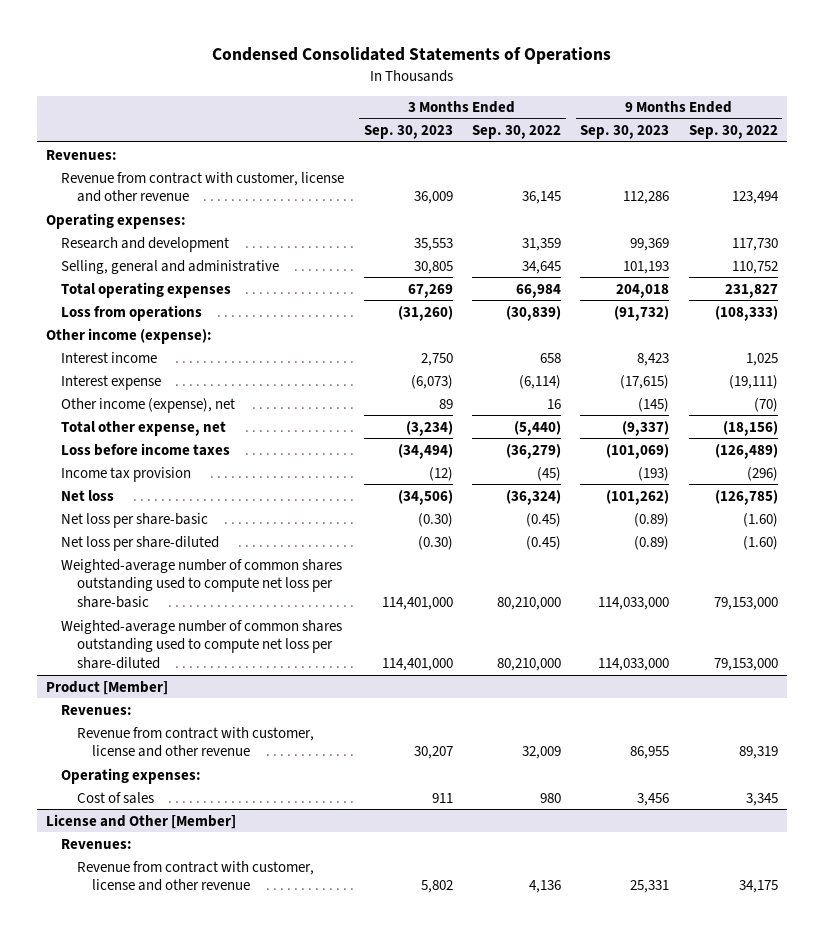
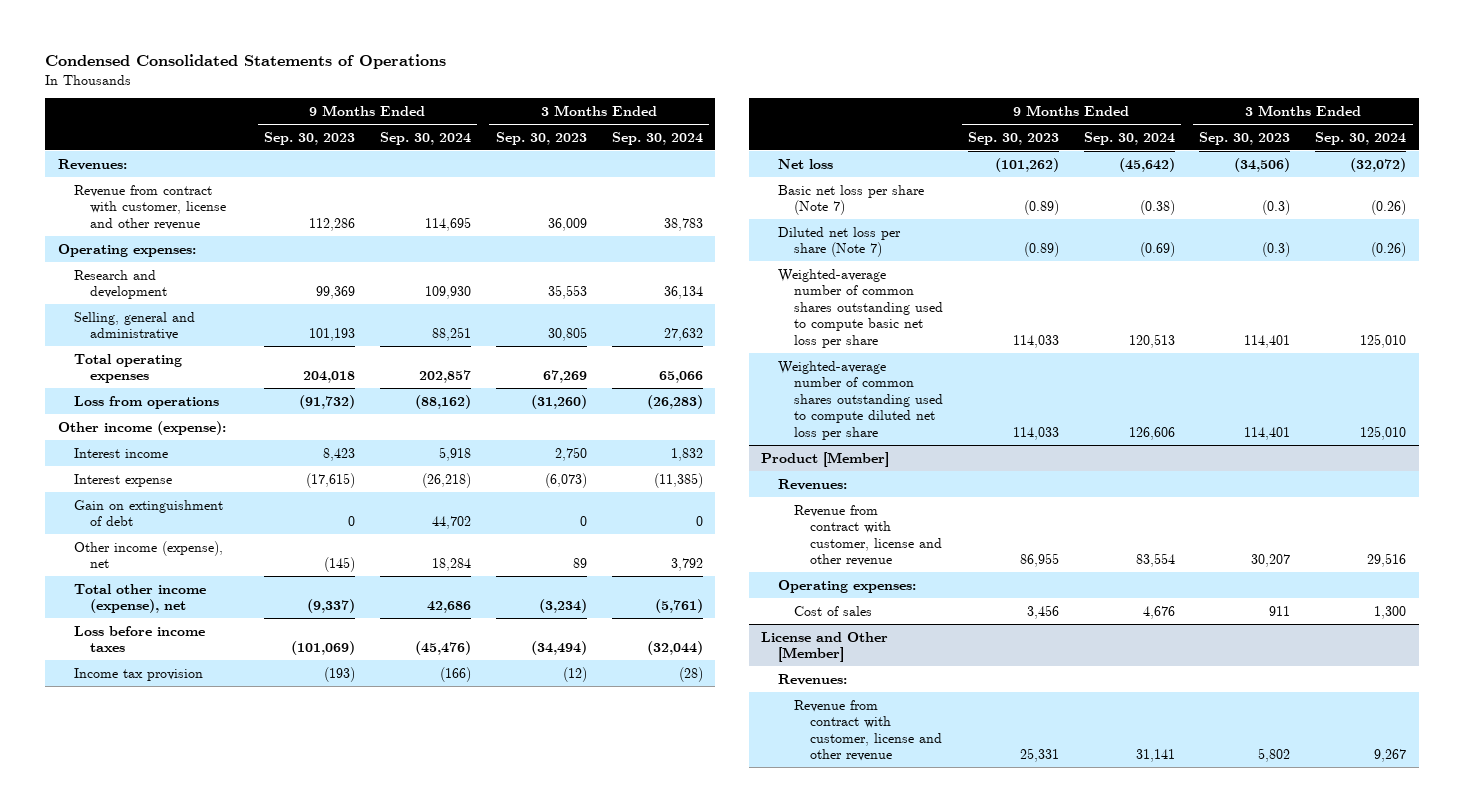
[472,125,562,140] Sep. 30, 2022 -> none
[688,125,778,140] Sep. 30, 2022 -> none
none -> [379,131,471,145] Sep. 30, 2024
none -> [611,131,703,145] Sep. 30, 2024
none -> [73,499,223,527] Gain on extinguishment of debt
[61,420,227,436] Total other expense, net -> [73,583,206,614] Total other income (expense), net
[61,512,209,528] Net loss per share-basic -> [777,184,924,216] Basic net loss per share (Note 7)
[417,512,453,527] (0.30) -> [1262,200,1291,216] (0.3)
[61,535,220,551] Net loss per share-diluted -> [777,226,901,258] Diluted net loss per share (Note 7)
[417,535,453,550] (0.30) -> [1262,242,1291,258] (0.3)
[61,558,343,609] Weighted-average number of common shares outstanding used to compute net loss per share-basic -> [777,268,943,348] Weighted-average number of common shares outstanding used to compute basic net loss per share
[381,597,453,611] 114,401,000 -> [1244,334,1291,348] 114,401
[598,597,670,611] 114,033,000 -> [1012,334,1059,348] 114,033
[61,619,343,670] Weighted-average number of common shares outstanding used to compute net loss per share-diluted -> [777,360,943,440] Weighted-average number of common shares outstanding used to compute diluted net loss per share
[381,658,453,672] 114,401,000 -> [1244,426,1291,440] 114,401
[598,658,670,672] 114,033,000 -> [1012,426,1059,440] 114,033

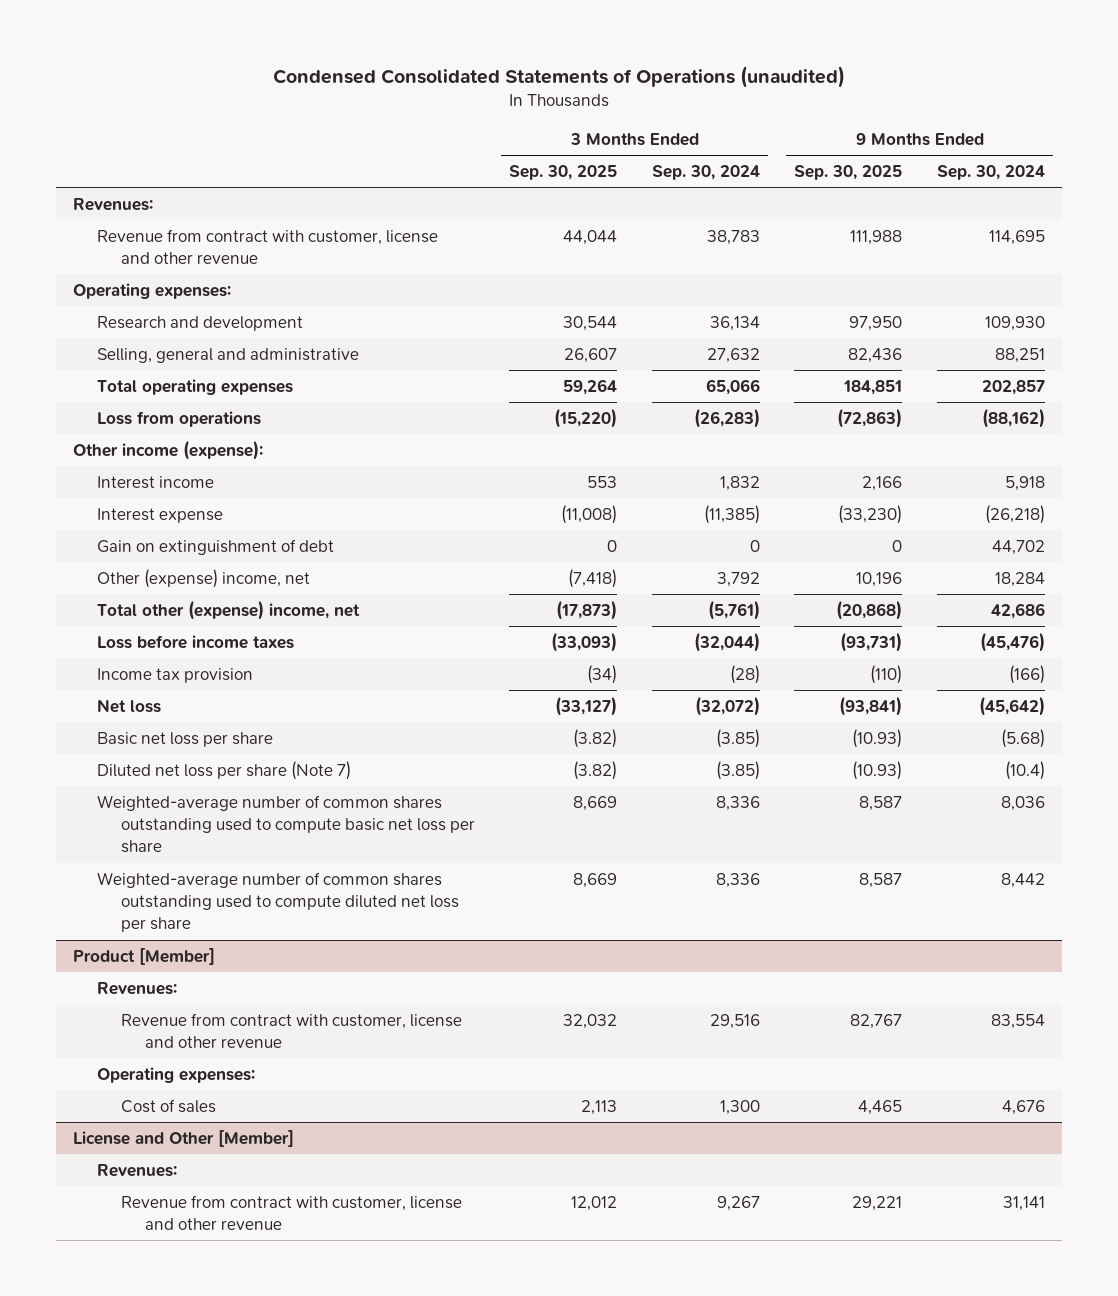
[45,54,447,70] Condensed Consolidated Statements of Operations -> [273,65,846,88] Condensed Consolidated Statements of Operations (unaudited)
[263,131,355,145] Sep. 30, 2023 -> none
[495,131,587,145] Sep. 30, 2023 -> none
none -> [509,165,618,181] Sep. 30, 2025
none -> [794,165,903,181] Sep. 30, 2025
[73,540,223,569] Other income (expense), net -> [97,568,311,588] Other (expense) income, net
[73,583,206,614] Total other income (expense), net -> [97,599,361,620] Total other (expense) income, net
[777,184,924,216] Basic net loss per share (Note 7) -> [97,731,274,747] Basic net loss per share
[1139,200,1175,216] (0.38) -> [1000,728,1045,748] (5.68)
[1371,200,1407,216] (0.26) -> [715,728,760,748] (3.85)
[1139,242,1175,258] (0.69) -> [1004,760,1045,780] (10.4)
[1371,242,1407,258] (0.26) -> [715,760,760,780] (3.85)
[1128,333,1175,348] 120,513 -> [1000,795,1045,811] 8,036
[1360,333,1407,348] 125,010 -> [715,795,760,811] 8,336
[1128,426,1175,440] 126,606 -> [1000,872,1045,888] 8,442
[1360,425,1407,440] 125,010 -> [715,872,760,888] 8,336

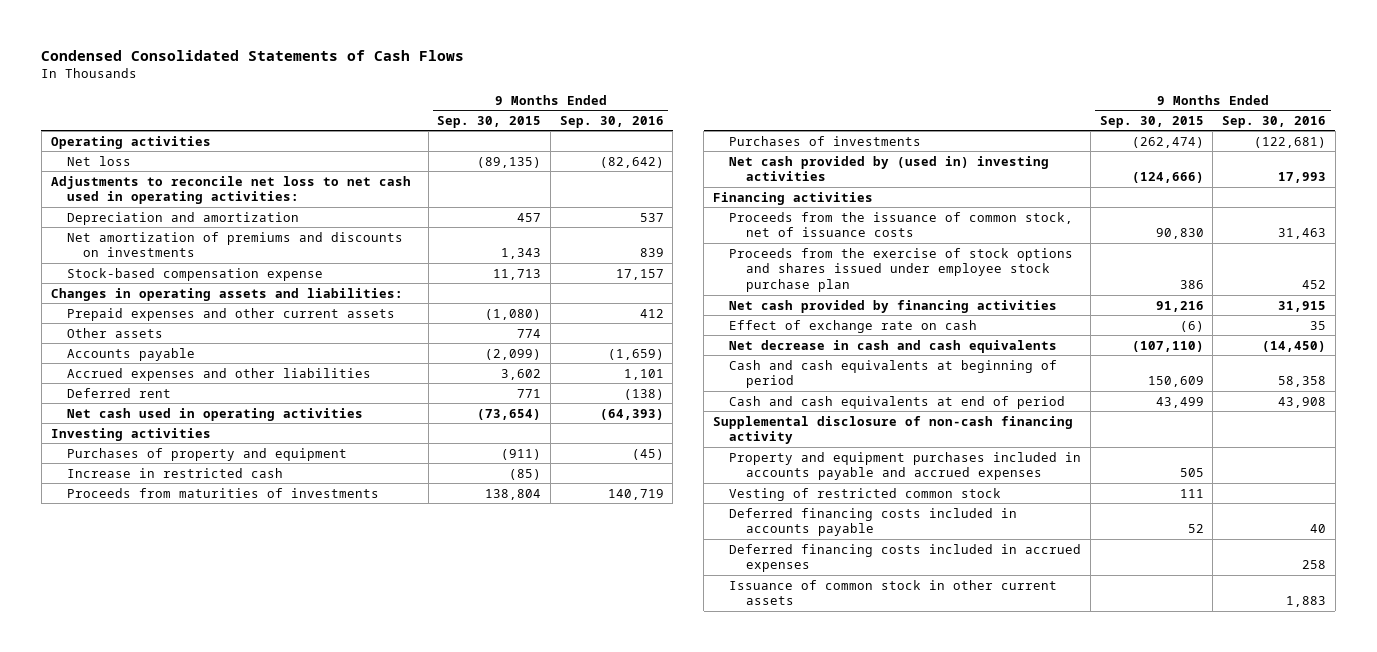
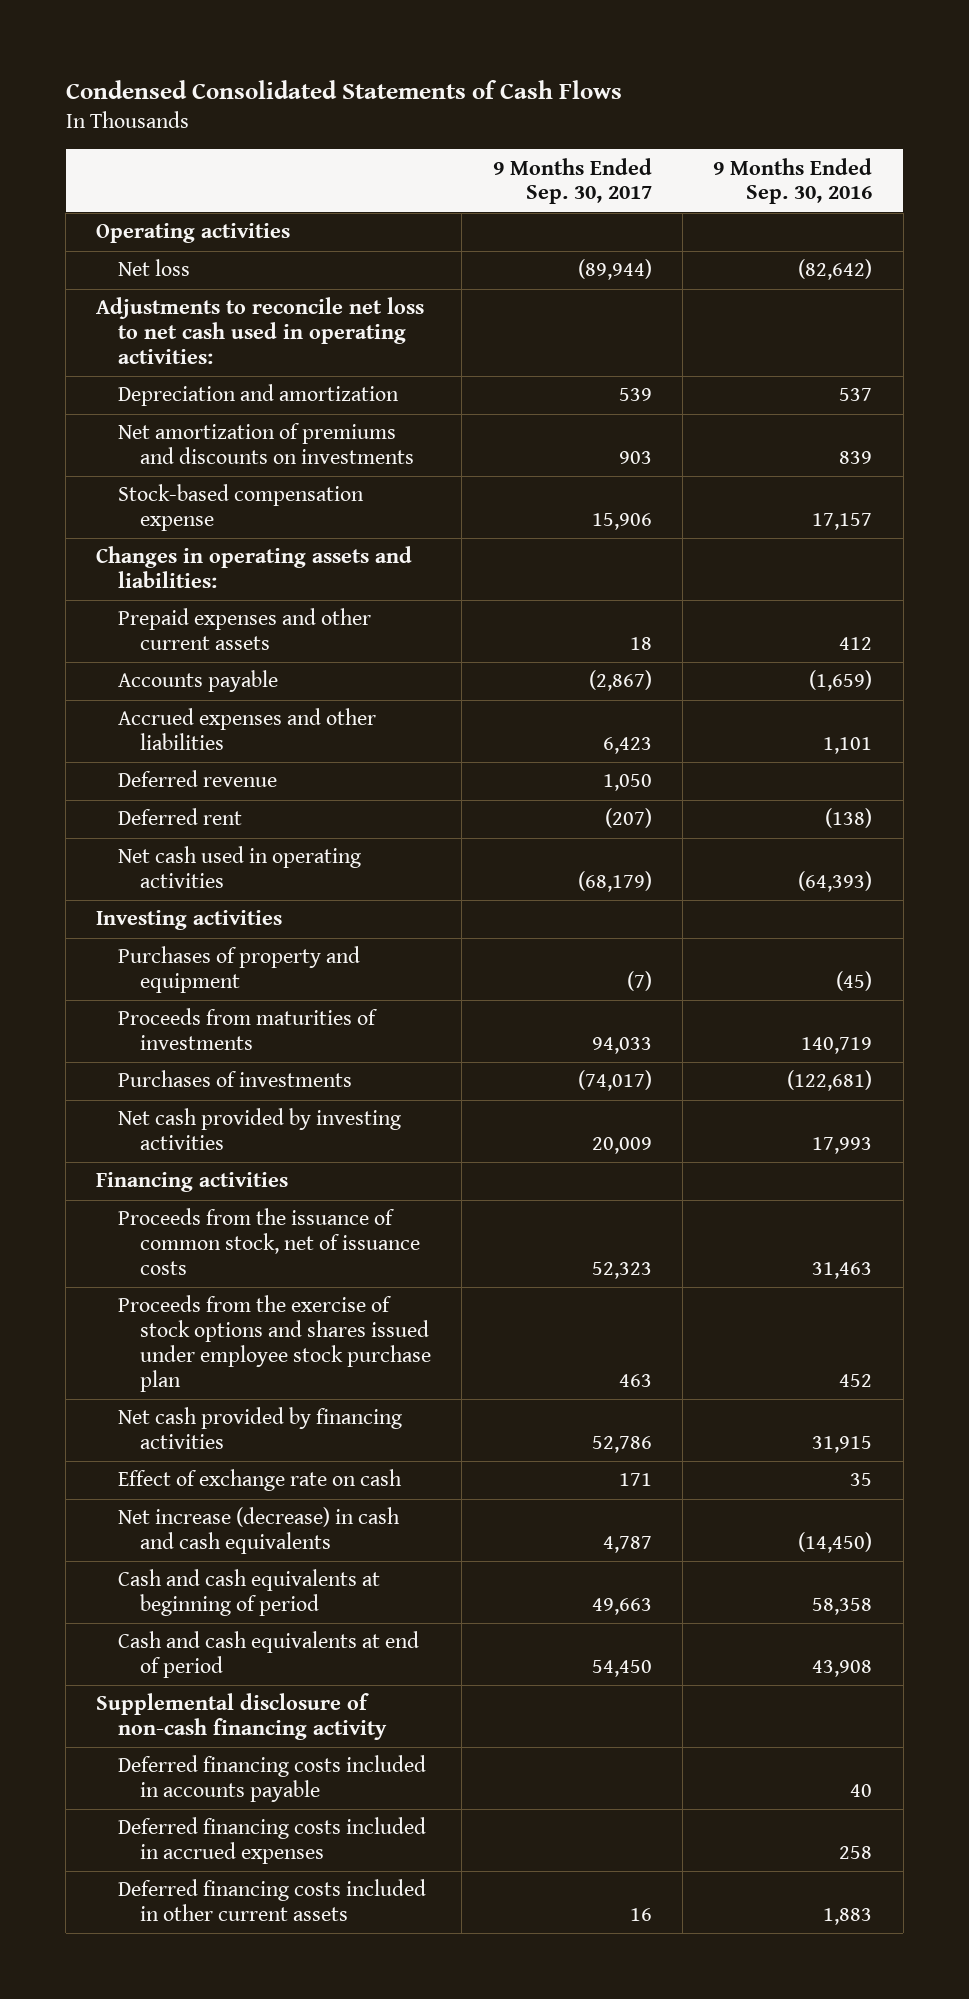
[437,115,542,128] Sep. 30, 2015 -> none
none -> [492,157,652,205] 9 Months Ended Sep. 30, 2017
[67,327,164,338] Other assets -> none
none -> [118,770,278,788] Deferred revenue
[67,467,284,478] Increase in restricted cash -> none
[729,155,1050,182] Net cash provided by (used in) investing activities -> [118,1108,402,1151] Net cash provided by investing activities
[729,339,1058,353] Net decrease in cash and cash equivalents -> [118,1507,401,1555] Net increase (decrease) in cash and cash equivalents
[729,451,1082,481] Property and equipment purchases included in accounts payable and accrued expenses -> none
[729,487,1002,501] Vesting of restricted common stock -> none
[729,579,1058,606] Issuance of common stock in other current assets -> [118,1879,427,1922] Deferred financing costs included in other current assets

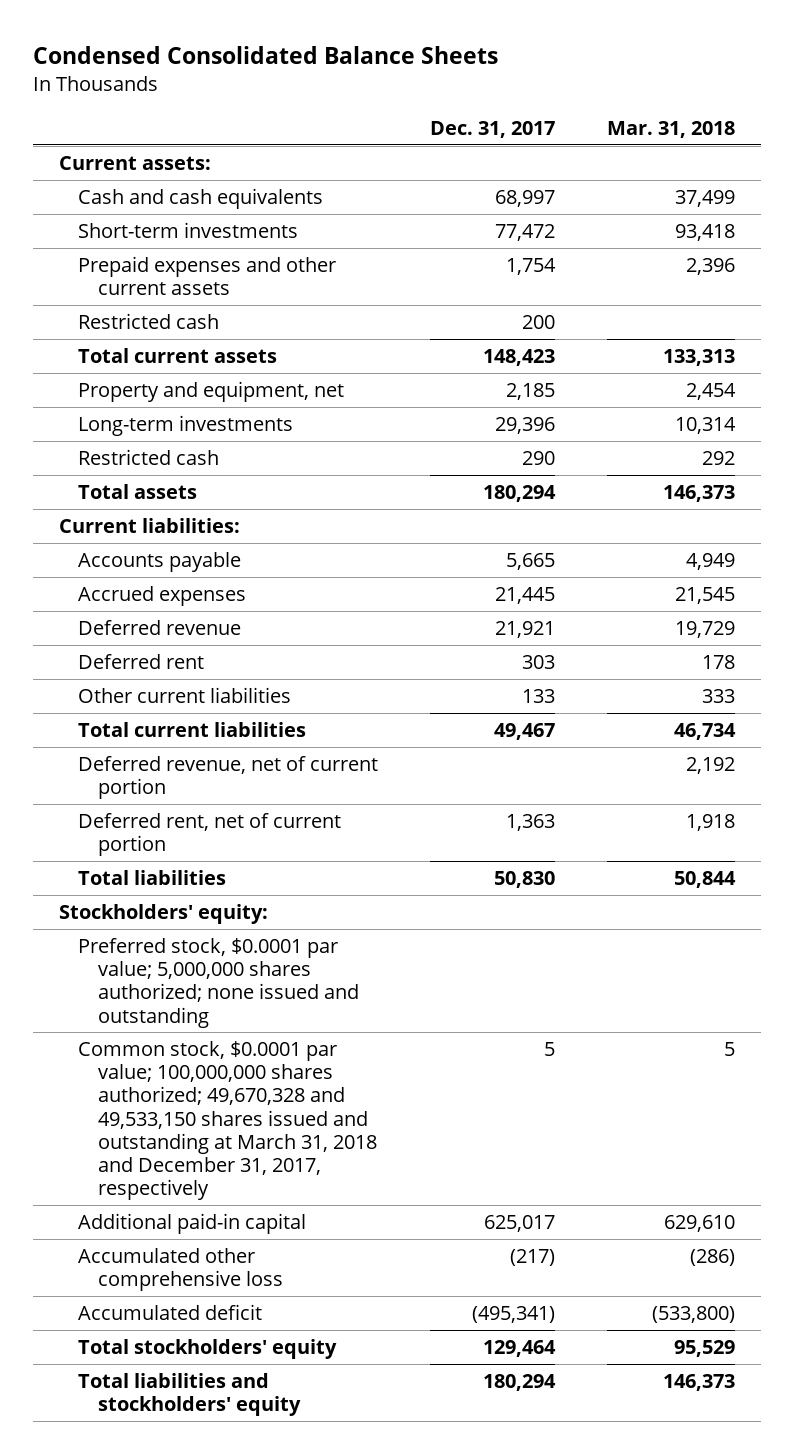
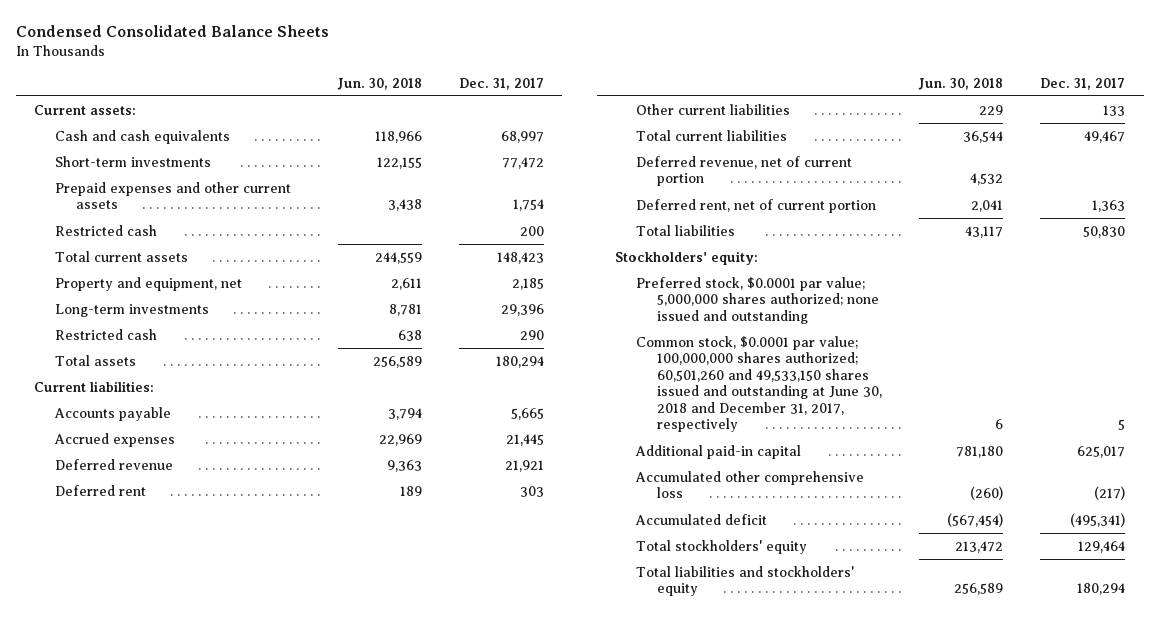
[607,121,736,139] Mar. 31, 2018 -> none
none -> [336,77,422,90] Jun. 30, 2018
[78,1040,378,1201] Common stock, $0.0001 par value; 100,000,000 shares authorized; 49,670,328 and 49,533,150 shares issued and outstanding at March 31, 2018 and December 31, 2017, respectively -> [636,335,883,433] Common stock, $0.0001 par value; 100,000,000 shares authorized; 60,501,260 and 49,533,150 shares issued and outstanding at June 30, 2018 and December 31, 2017, respectively

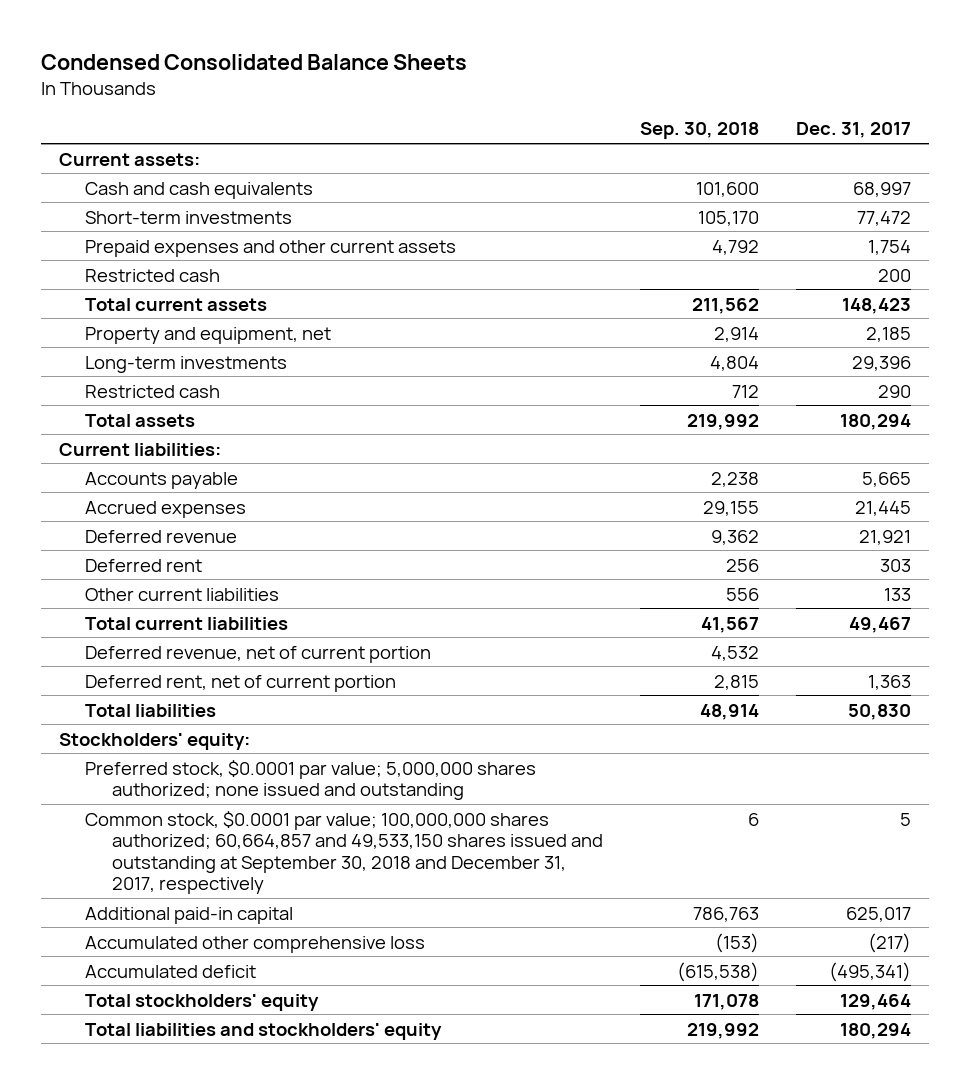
[336,77,422,90] Jun. 30, 2018 -> none
none -> [639,122,759,140] Sep. 30, 2018
[636,335,883,433] Common stock, $0.0001 par value; 100,000,000 shares authorized; 60,501,260 and 49,533,150 shares issued and outstanding at June 30, 2018 and December 31, 2017, respectively -> [85,810,603,895] Common stock, $0.0001 par value; 100,000,000 shares authorized; 60,664,857 and 49,533,150 shares issued and outstanding at September 30, 2018 and December 31, 2017, respectively

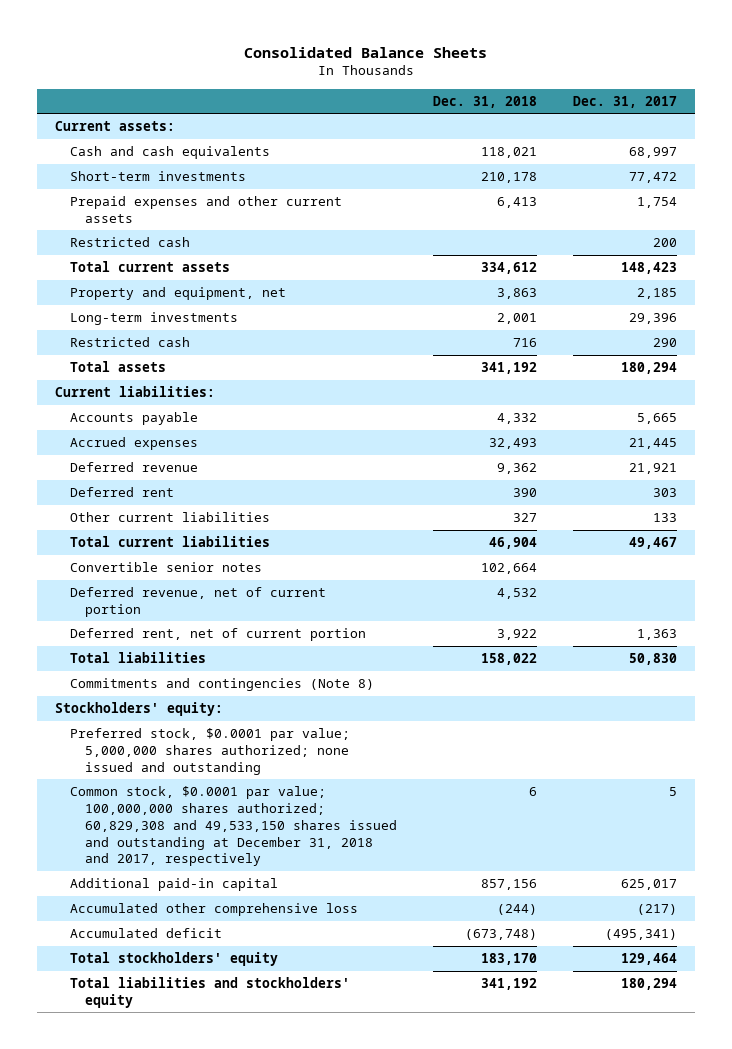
[40,53,467,70] Condensed Consolidated Balance Sheets -> [243,46,487,58] Consolidated Balance Sheets
[639,122,759,140] Sep. 30, 2018 -> none
none -> [432,95,537,108] Dec. 31, 2018
none -> [70,562,263,573] Convertible senior notes
none -> [70,678,375,692] Commitments and contingencies (Note 8)
[85,810,603,895] Common stock, $0.0001 par value; 100,000,000 shares authorized; 60,664,857 and 49,533,150 shares issued and outstanding at September 30, 2018 and December 31, 2017, respectively -> [70,786,398,867] Common stock, $0.0001 par value; 100,000,000 shares authorized; 60,829,308 and 49,533,150 shares issued and outstanding at December 31, 2018 and 2017, respectively

